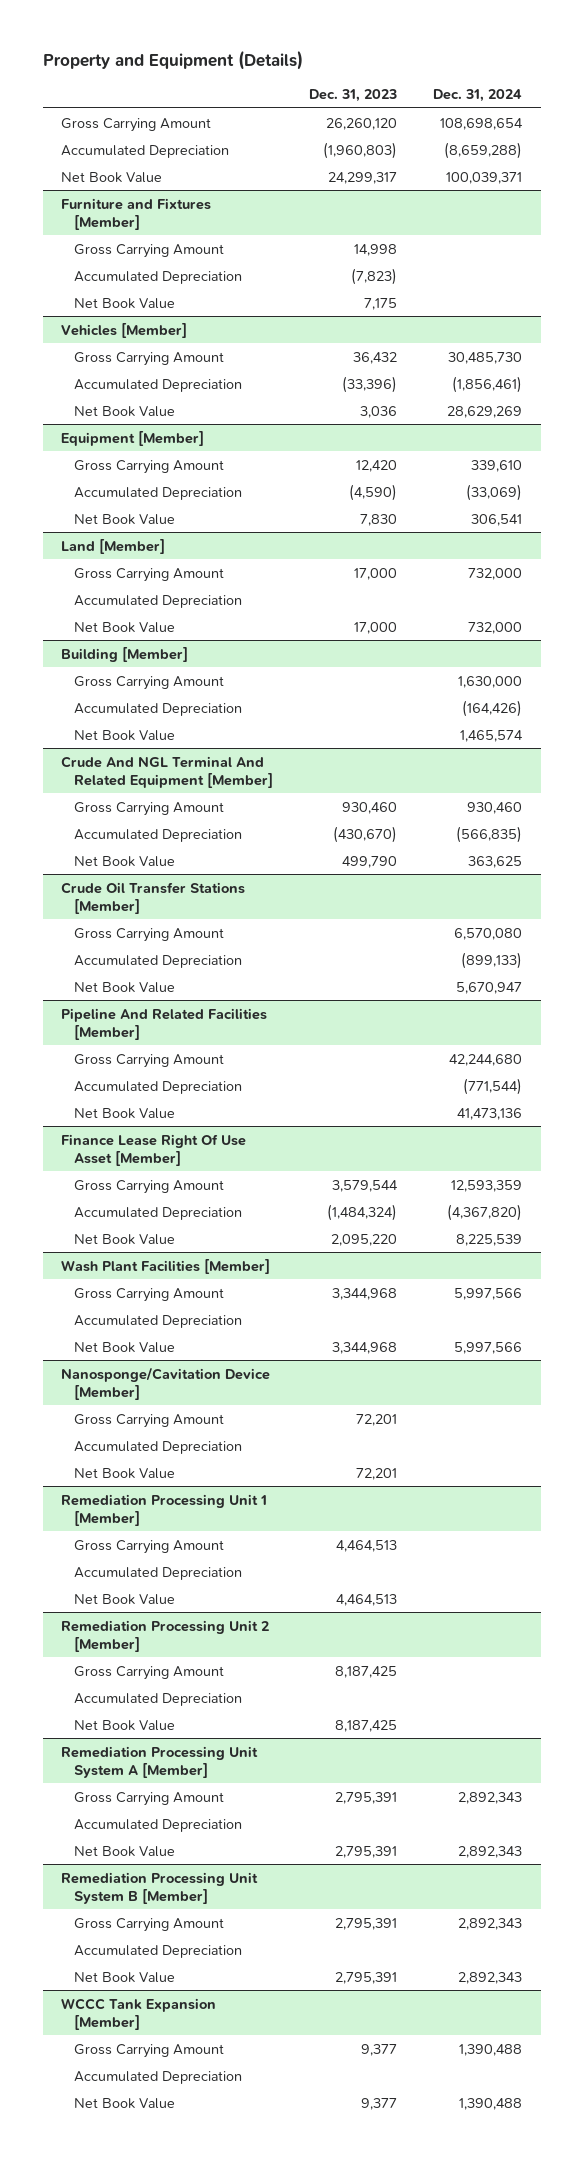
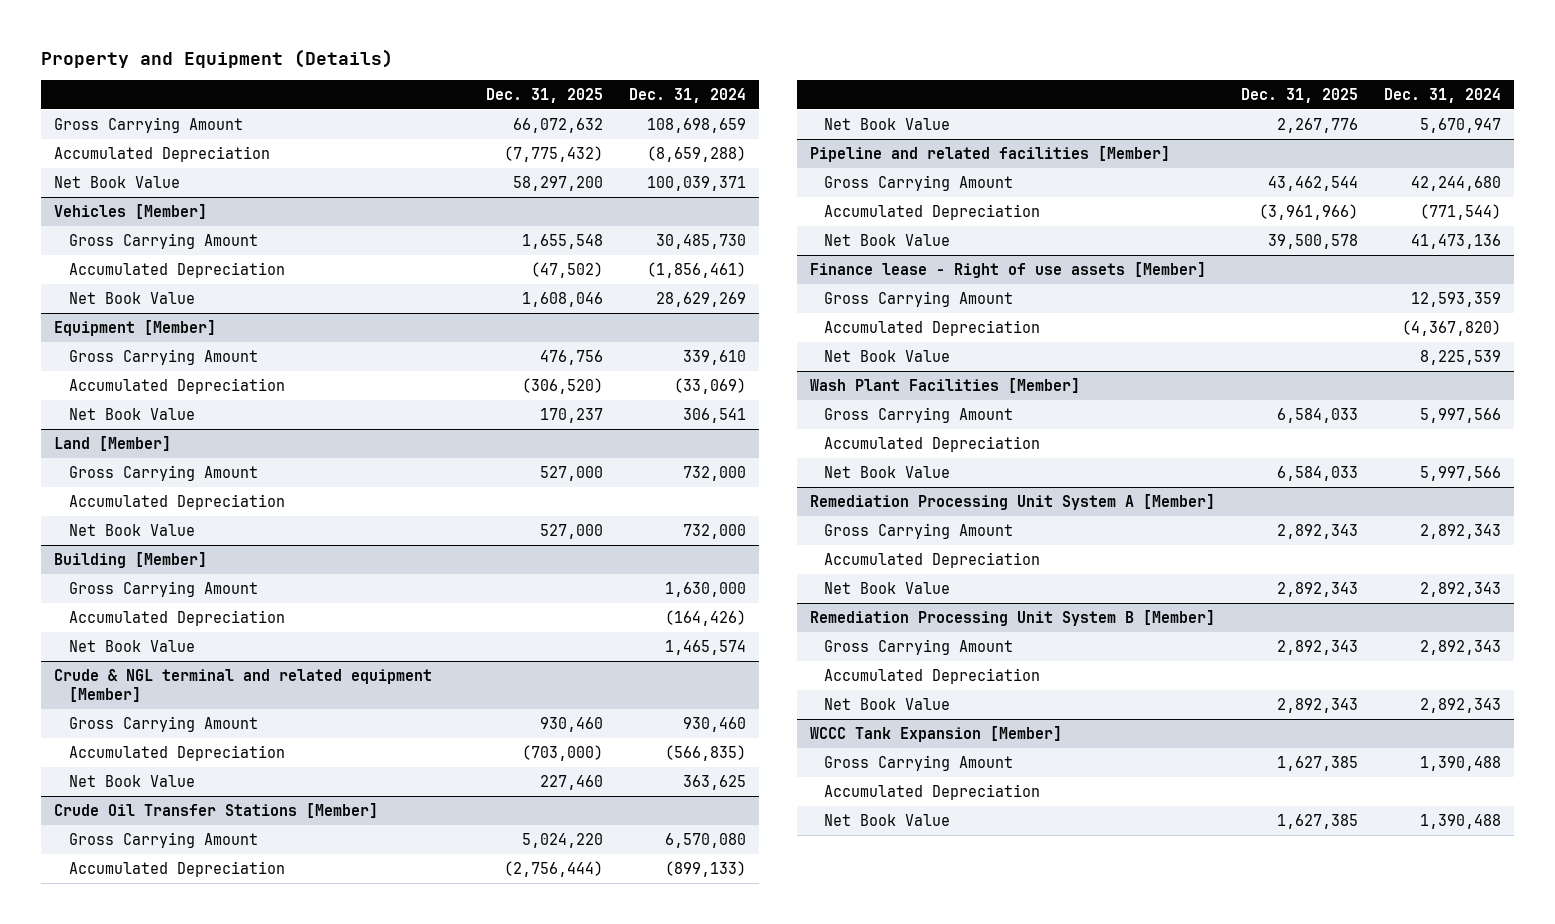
[309,89,398,103] Dec. 31, 2023 -> none
none -> [485,87,603,103] Dec. 31, 2025
[440,117,524,130] 108,698,654 -> [646,117,746,133] 108,698,659
[61,197,212,230] Furniture and Fixtures [Member] -> none
[73,243,224,258] Gross Carrying Amount -> none
[73,270,242,284] Accumulated Depreciation -> none
[73,297,175,309] Net Book Value -> none
[61,755,273,788] Crude And NGL Terminal And Related Equipment [Member] -> [54,668,433,703] Crude & NGL terminal and related equipment [Member]
[61,1007,268,1040] Pipeline And Related Facilities [Member] -> [809,145,1170,162] Pipeline and related facilities [Member]
[61,1133,247,1166] Finance Lease Right Of Use Asset [Member] -> [809,261,1206,278] Finance lease - Right of use assets [Member]
[61,1366,271,1400] Nanosponge/Cavitation Device [Member] -> none
[73,1413,224,1428] Gross Carrying Amount -> none
[73,1440,242,1454] Accumulated Depreciation -> none
[73,1467,175,1479] Net Book Value -> none
[61,1493,268,1526] Remediation Processing Unit 1 [Member] -> none
[73,1539,224,1554] Gross Carrying Amount -> none
[73,1566,242,1580] Accumulated Depreciation -> none
[73,1593,175,1605] Net Book Value -> none
[61,1619,270,1652] Remediation Processing Unit 2 [Member] -> none
[73,1665,224,1680] Gross Carrying Amount -> none
[73,1692,242,1706] Accumulated Depreciation -> none
[73,1719,175,1731] Net Book Value -> none

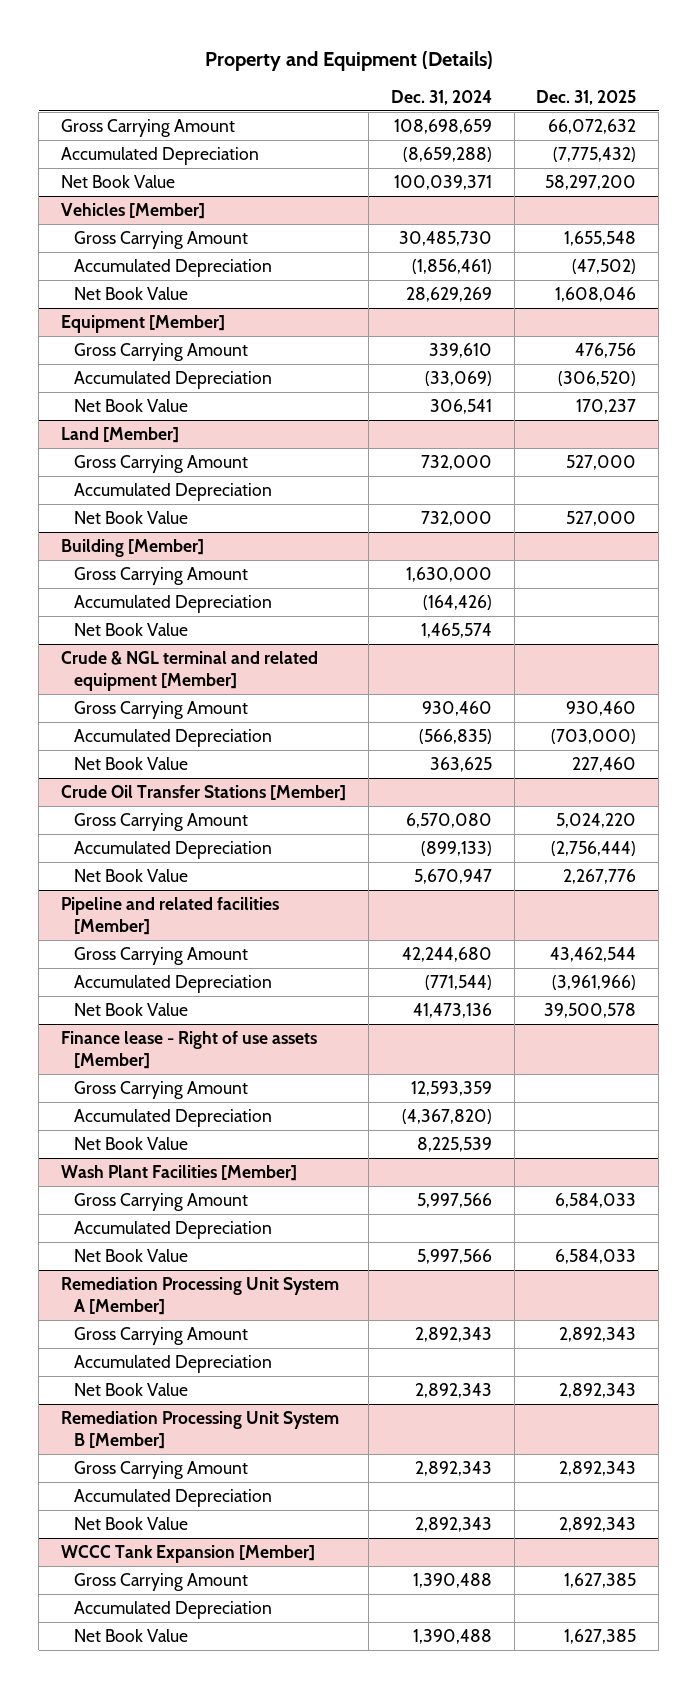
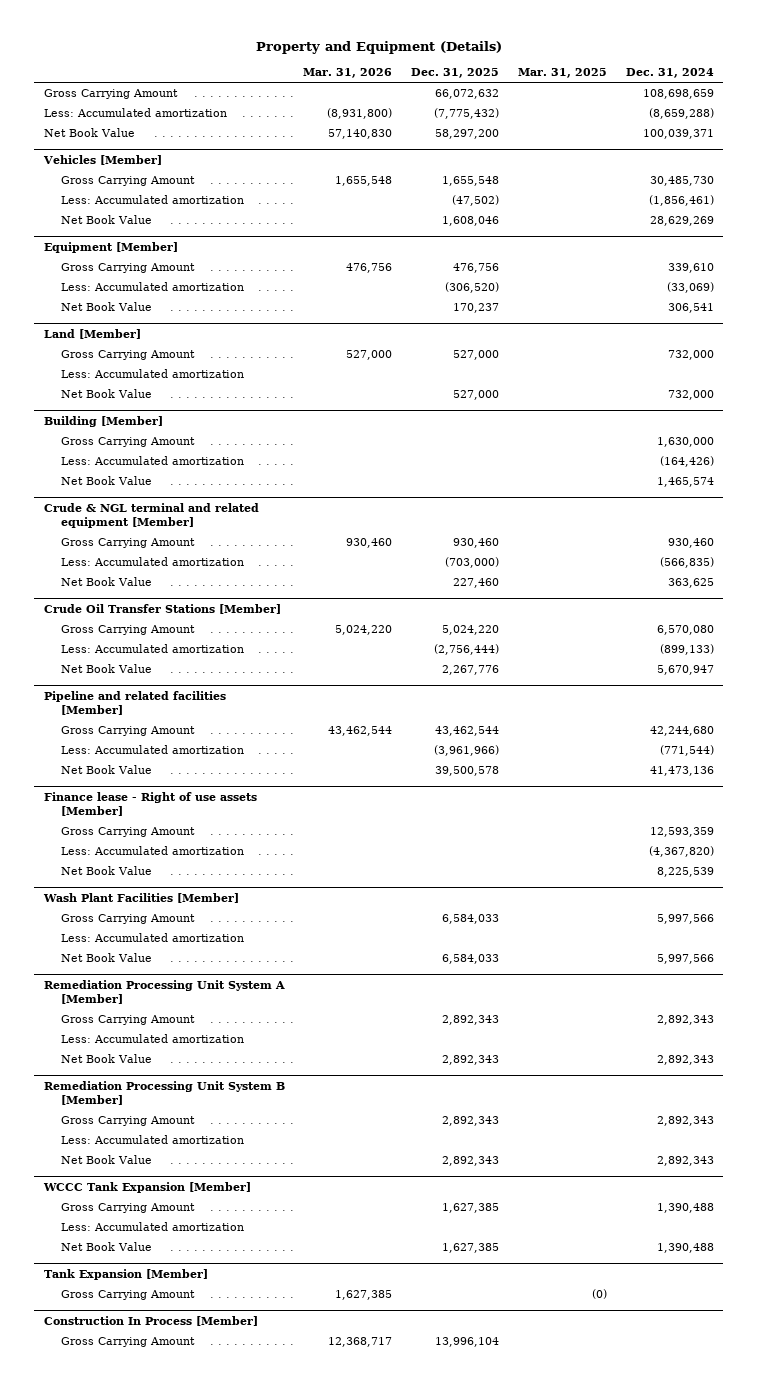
none -> [303,68,393,79] Mar. 31, 2026
none -> [518,68,608,79] Mar. 31, 2025
[60,146,259,165] Accumulated Depreciation -> [43,108,227,118] Less: Accumulated amortization
[73,258,272,277] Accumulated Depreciation -> [60,195,244,205] Less: Accumulated amortization
[73,370,272,389] Accumulated Depreciation -> [60,282,244,292] Less: Accumulated amortization
[73,482,272,501] Accumulated Depreciation -> [60,369,244,379] Less: Accumulated amortization
[73,594,272,613] Accumulated Depreciation -> [60,456,244,466] Less: Accumulated amortization
[73,728,272,747] Accumulated Depreciation -> [60,557,244,567] Less: Accumulated amortization
[73,840,272,859] Accumulated Depreciation -> [60,644,244,654] Less: Accumulated amortization
[73,974,272,993] Accumulated Depreciation -> [60,745,244,755] Less: Accumulated amortization
[73,1108,272,1127] Accumulated Depreciation -> [60,846,244,856] Less: Accumulated amortization
[73,1220,272,1239] Accumulated Depreciation -> [60,933,244,943] Less: Accumulated amortization
[73,1354,272,1373] Accumulated Depreciation -> [60,1034,244,1044] Less: Accumulated amortization
[73,1488,272,1507] Accumulated Depreciation -> [60,1135,244,1145] Less: Accumulated amortization
[73,1600,272,1619] Accumulated Depreciation -> [60,1222,244,1232] Less: Accumulated amortization
none -> [43,1269,208,1281] Tank Expansion [Member]
none -> [60,1290,195,1301] Gross Carrying Amount
none -> [43,1316,258,1327] Construction In Process [Member]
none -> [60,1337,195,1348] Gross Carrying Amount

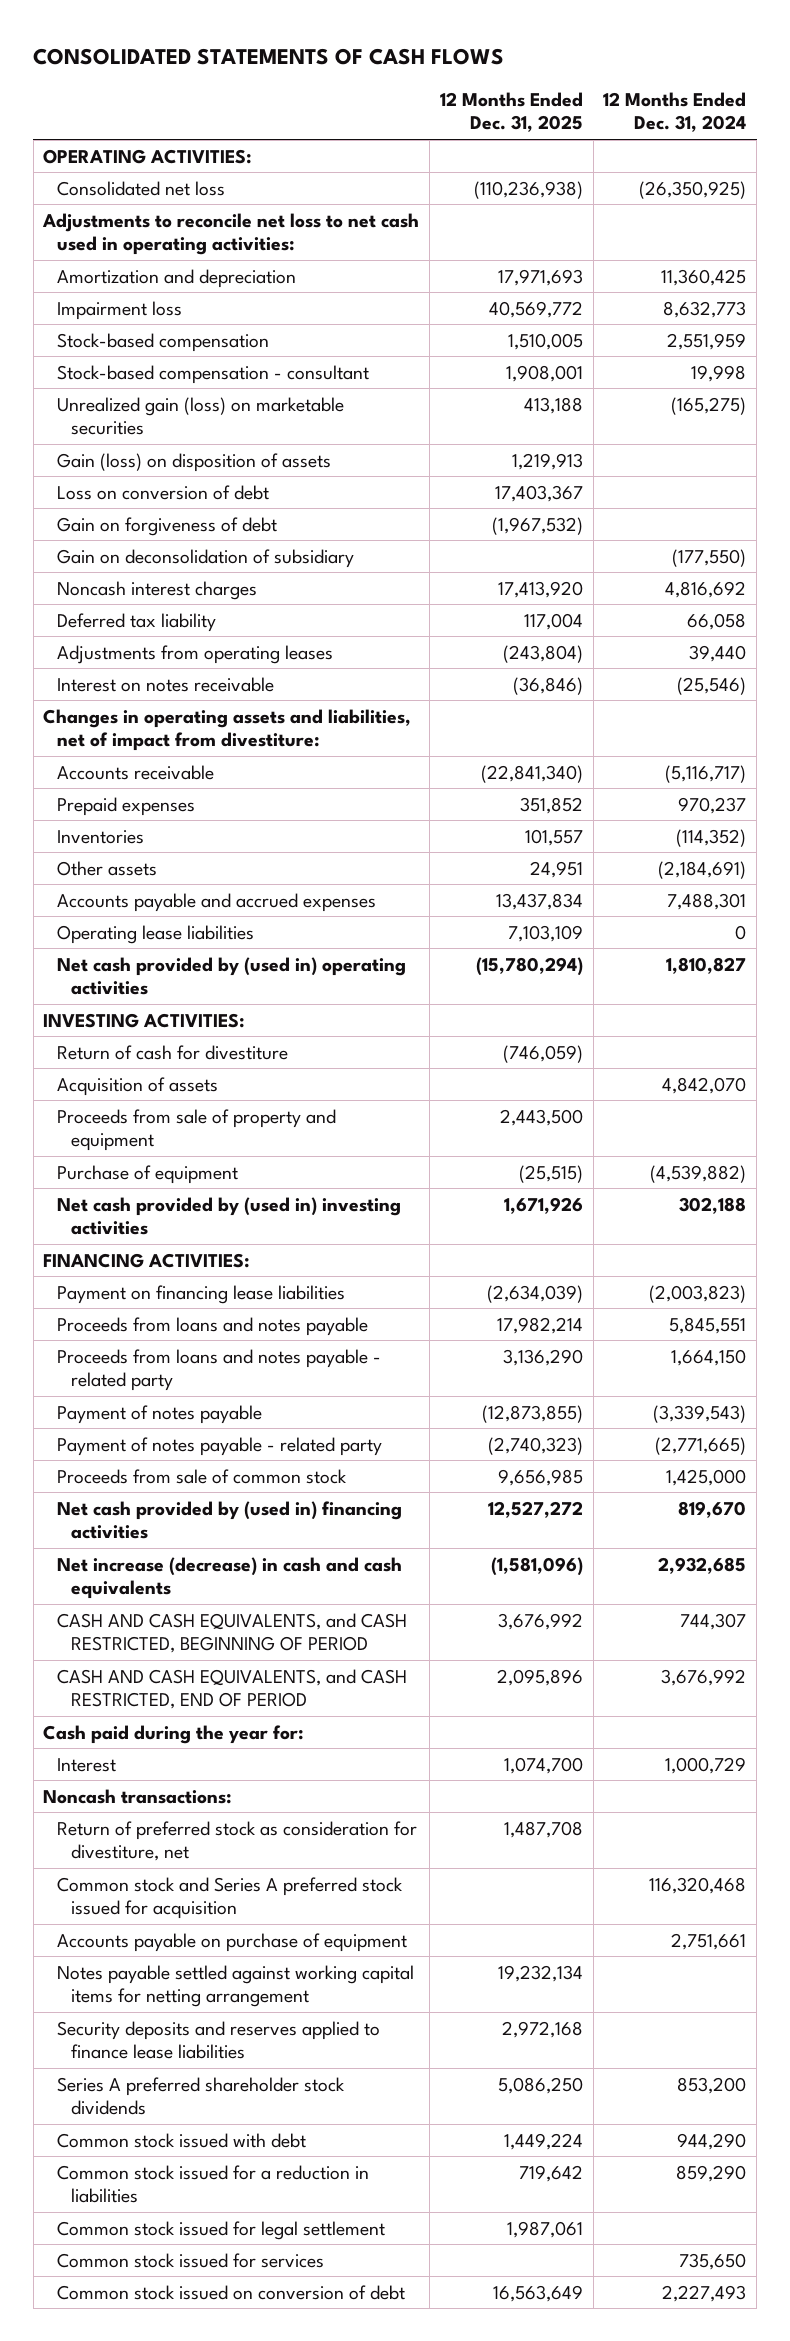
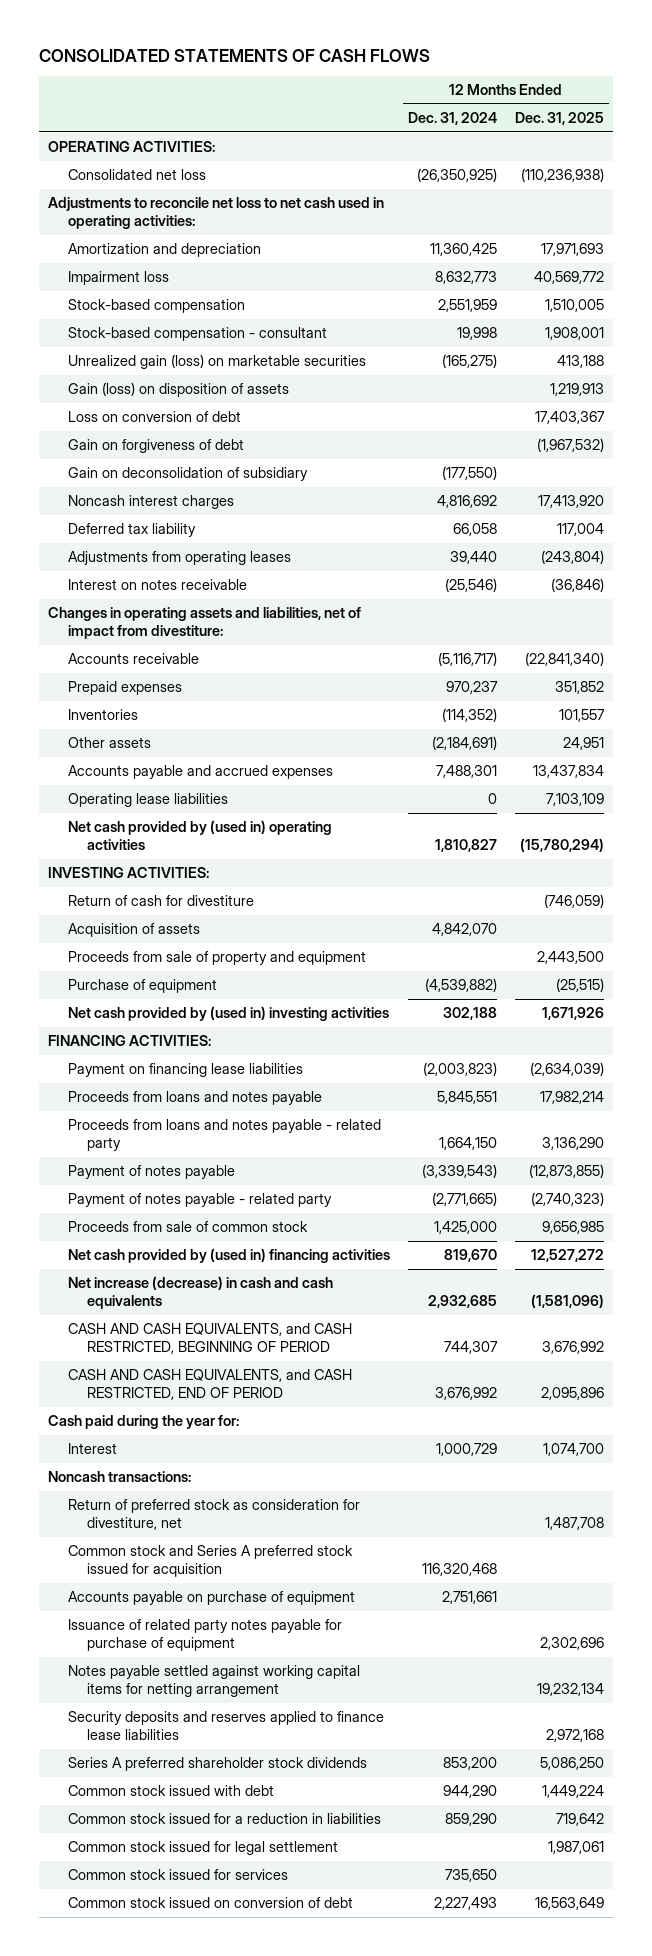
none -> [67,1619,342,1652] Issuance of related party notes payable for purchase of equipment

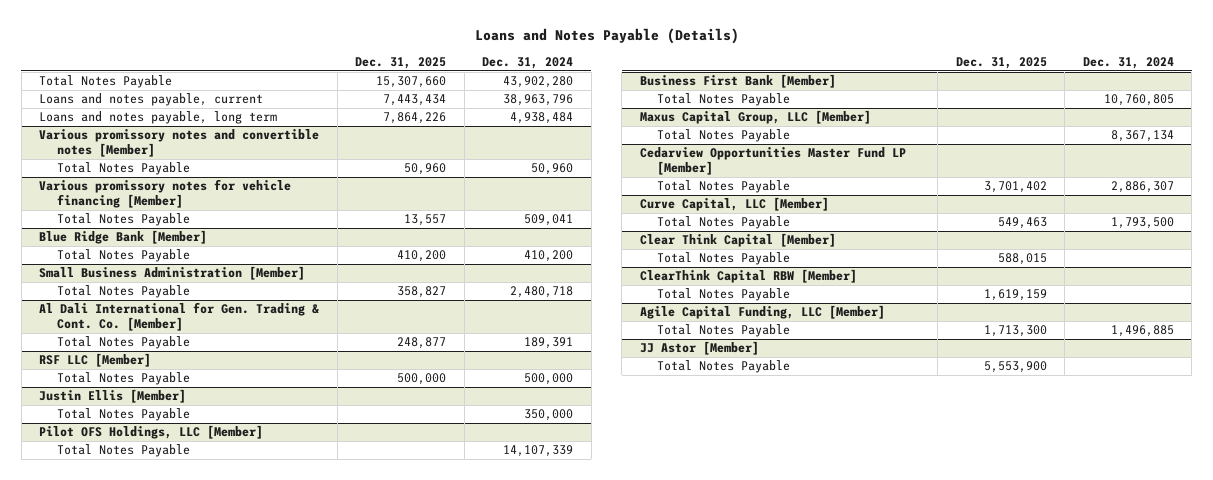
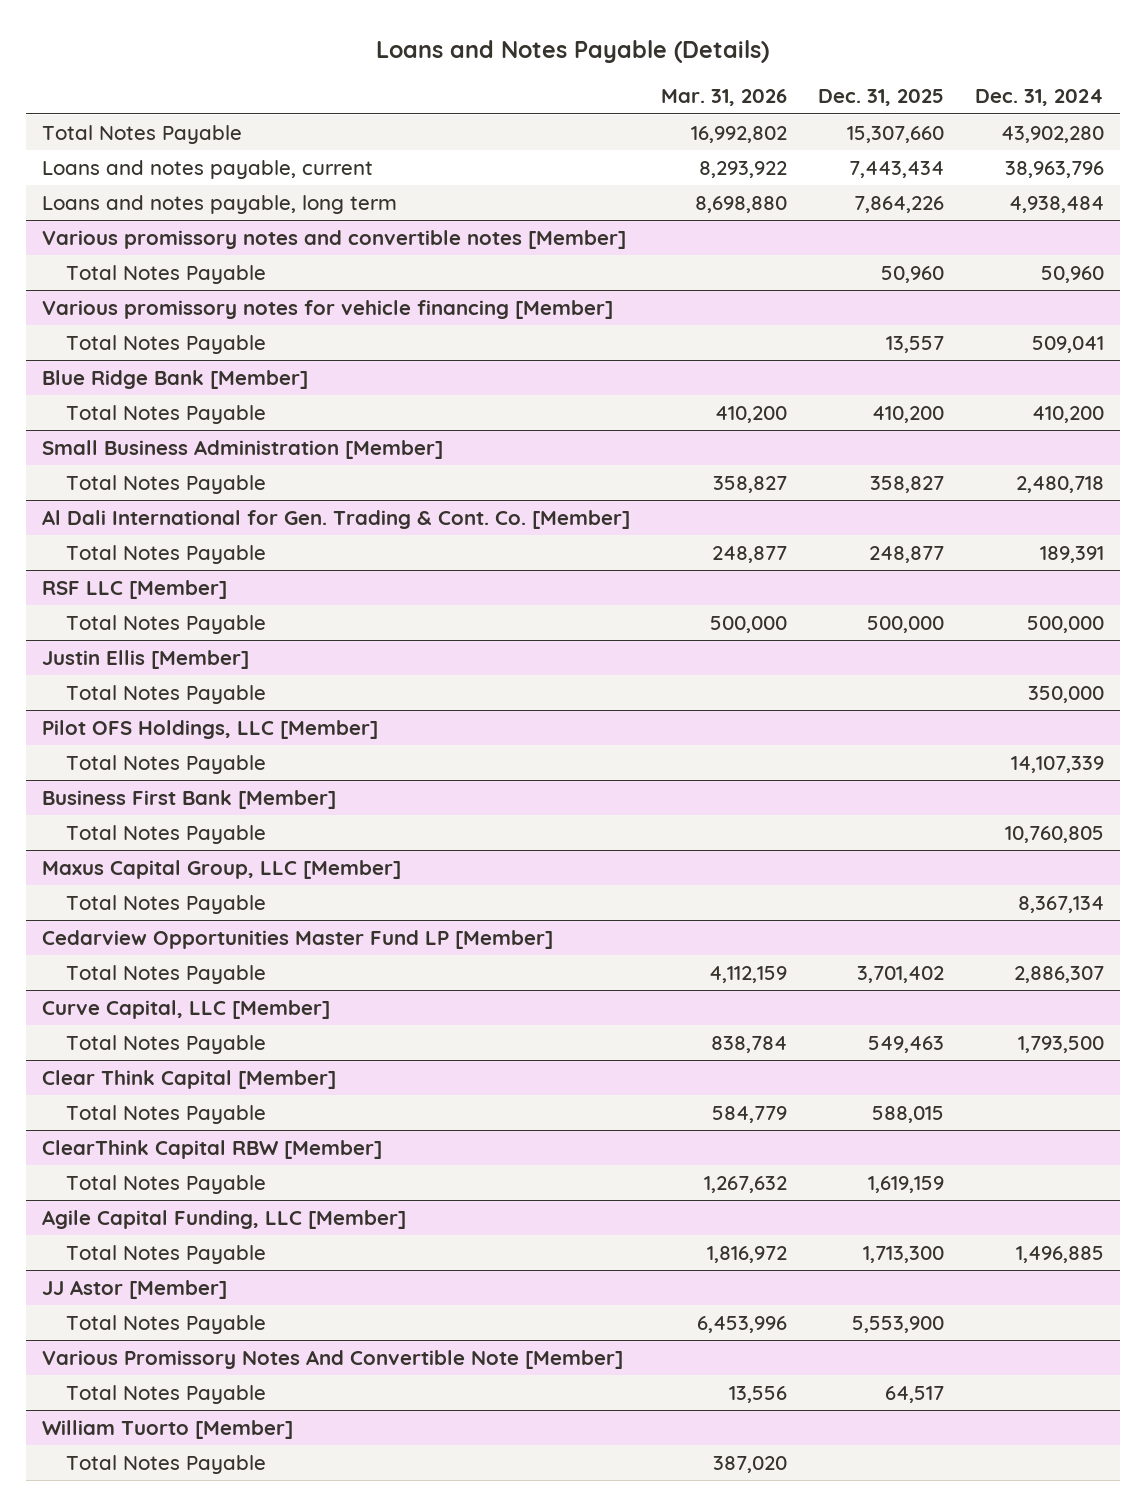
none -> [660,89,787,107] Mar. 31, 2026
none -> [41,1349,623,1369] Various Promissory Notes And Convertible Note [Member]
none -> [66,1384,267,1404] Total Notes Payable
none -> [41,1419,293,1439] William Tuorto [Member]
none -> [66,1454,267,1474] Total Notes Payable

